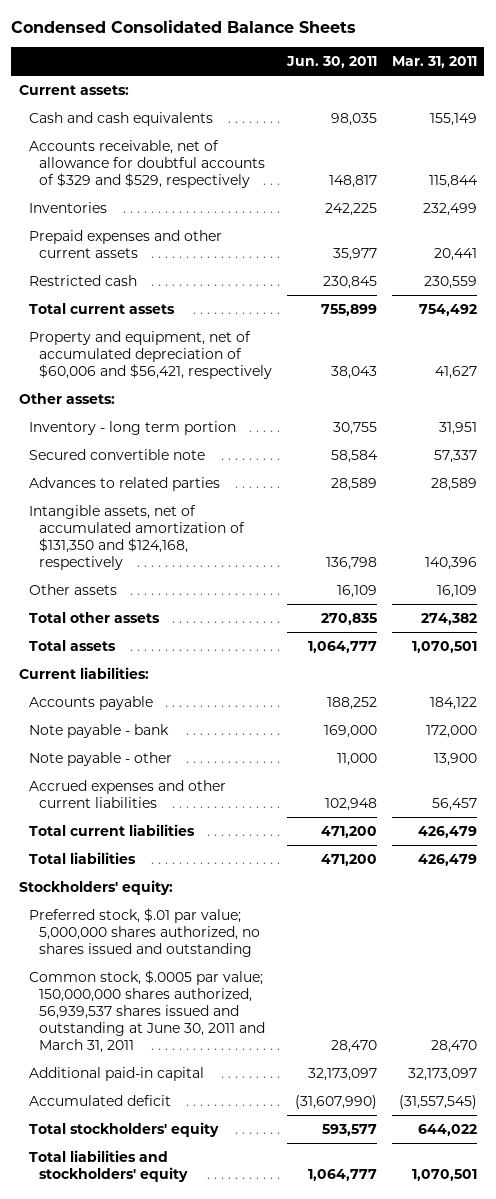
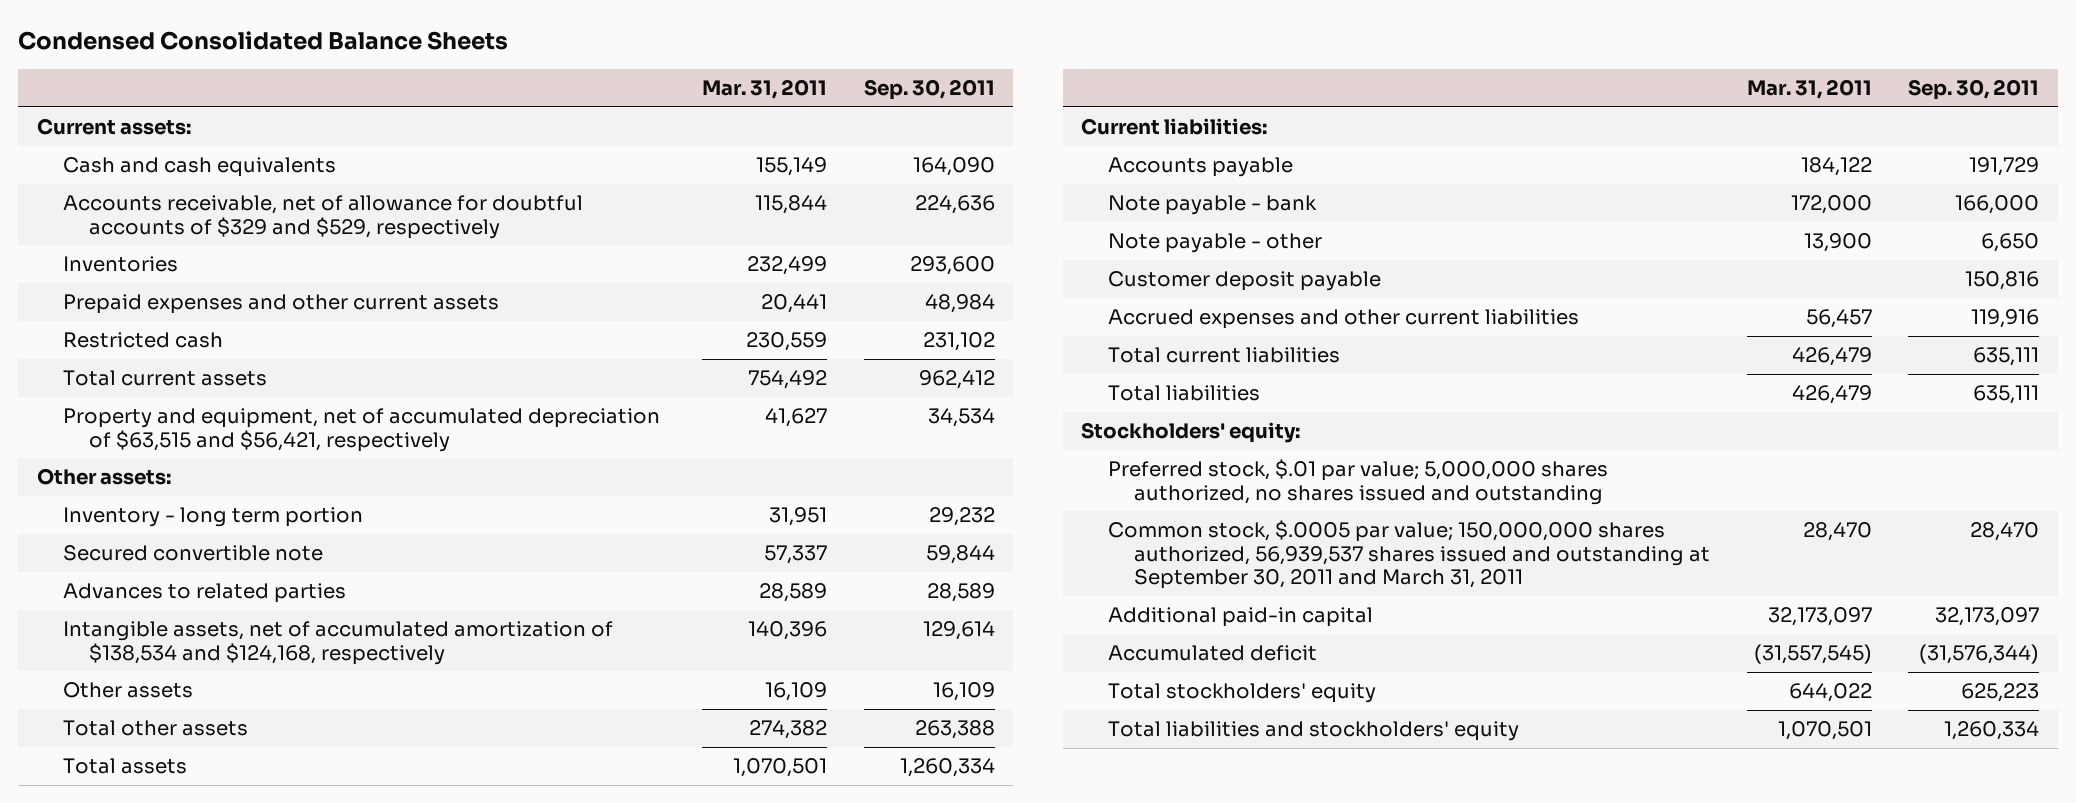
[286,56,378,69] Jun. 30, 2011 -> none
none -> [863,79,995,101] Sep. 30, 2011
[29,330,273,380] Property and equipment, net of accumulated depreciation of $60,006 and $56,421, respectively -> [63,408,661,452] Property and equipment, net of accumulated depreciation of $63,515 and $56,421, respectively
[29,504,246,571] Intangible assets, net of accumulated amortization of $131,350 and $124,168, respectively -> [63,621,614,665] Intangible assets, net of accumulated amortization of $138,534 and $124,168, respectively
none -> [1107,271,1381,292] Customer deposit payable
[29,969,266,1054] Common stock, $.0005 par value; 150,000,000 shares authorized, 56,939,537 shares issued and outstanding at June 30, 2011 and March 31, 2011 -> [1107,520,1711,590] Common stock, $.0005 par value; 150,000,000 shares authorized, 56,939,537 shares issued and outstanding at September 30, 2011 and March 31, 2011

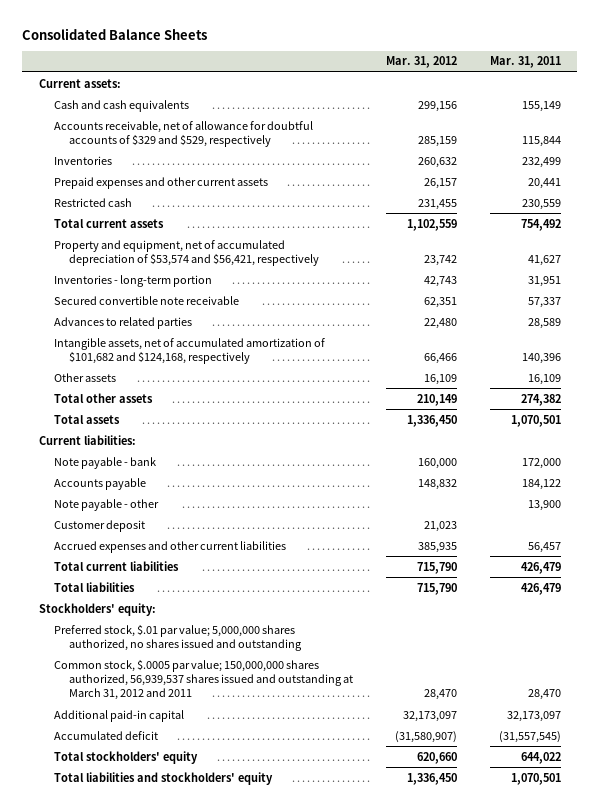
[18,31,509,51] Condensed Consolidated Balance Sheets -> [22,27,208,40] Consolidated Balance Sheets
[863,79,995,101] Sep. 30, 2011 -> none
none -> [385,56,457,69] Mar. 31, 2012
[36,468,171,486] Other assets: -> none
[63,408,661,452] Property and equipment, net of accumulated depreciation of $63,515 and $56,421, respectively -> [53,239,320,266] Property and equipment, net of accumulated depreciation of $53,574 and $56,421, respectively
[63,507,364,528] Inventory - long term portion -> [53,274,212,287] Inventories - long-term portion
[63,545,324,562] Secured convertible note -> [53,295,239,305] Secured convertible note receivable
[63,621,614,665] Intangible assets, net of accumulated amortization of $138,534 and $124,168, respectively -> [53,337,325,364] Intangible assets, net of accumulated amortization of $101,682 and $124,168, respectively
[1107,157,1293,178] Accounts payable -> [53,477,146,490] Accounts payable
[1107,271,1381,292] Customer deposit payable -> [53,519,145,532] Customer deposit
[1107,520,1711,590] Common stock, $.0005 par value; 150,000,000 shares authorized, 56,939,537 shares issued and outstanding at September 30, 2011 and March 31, 2011 -> [53,658,354,701] Common stock, $.0005 par value; 150,000,000 shares authorized, 56,939,537 shares issued and outstanding at March 31, 2012 and 2011

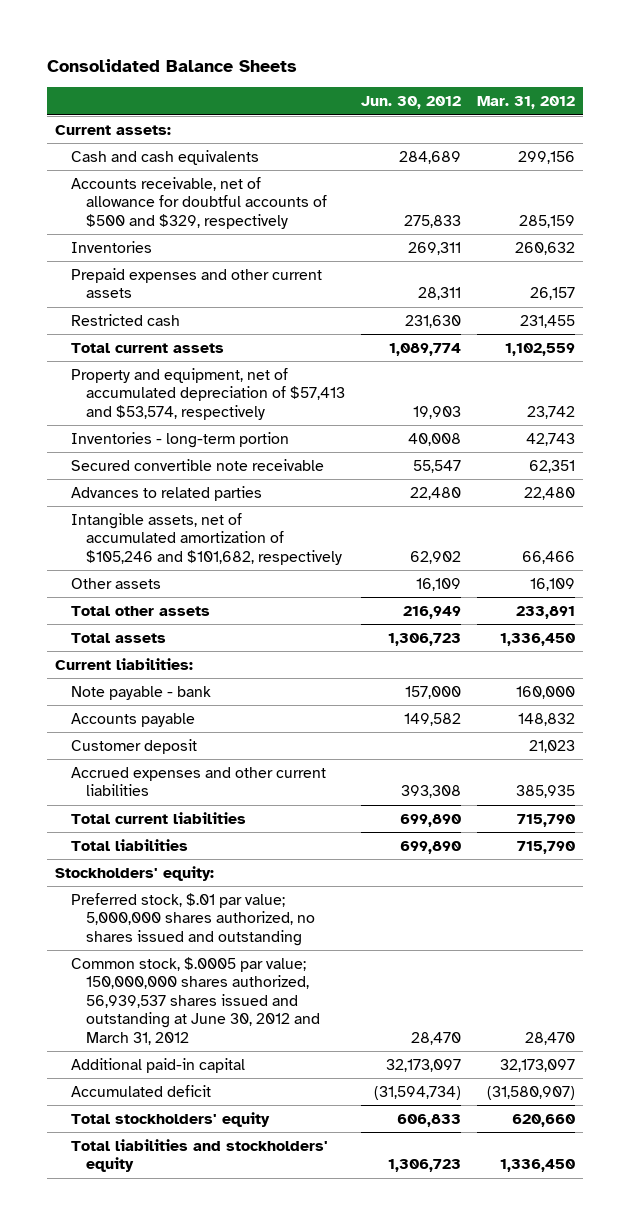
[489,56,561,69] Mar. 31, 2011 -> none
none -> [361,96,462,110] Jun. 30, 2012
[53,120,313,147] Accounts receivable, net of allowance for doubtful accounts of $329 and $529, respectively -> [70,176,327,229] Accounts receivable, net of allowance for doubtful accounts of $500 and $329, respectively
[53,239,320,266] Property and equipment, net of accumulated depreciation of $53,574 and $56,421, respectively -> [70,367,345,420] Property and equipment, net of accumulated depreciation of $57,413 and $53,574, respectively
[53,337,325,364] Intangible assets, net of accumulated amortization of $101,682 and $124,168, respectively -> [70,512,342,565] Intangible assets, net of accumulated amortization of $105,246 and $101,682, respectively
[416,393,457,406] 210,149 -> [516,605,576,619] 233,891
[53,498,159,511] Note payable - other -> none
[53,658,354,701] Common stock, $.0005 par value; 150,000,000 shares authorized, 56,939,537 shares issued and outstanding at March 31, 2012 and 2011 -> [70,956,320,1045] Common stock, $.0005 par value; 150,000,000 shares authorized, 56,939,537 shares issued and outstanding at June 30, 2012 and March 31, 2012

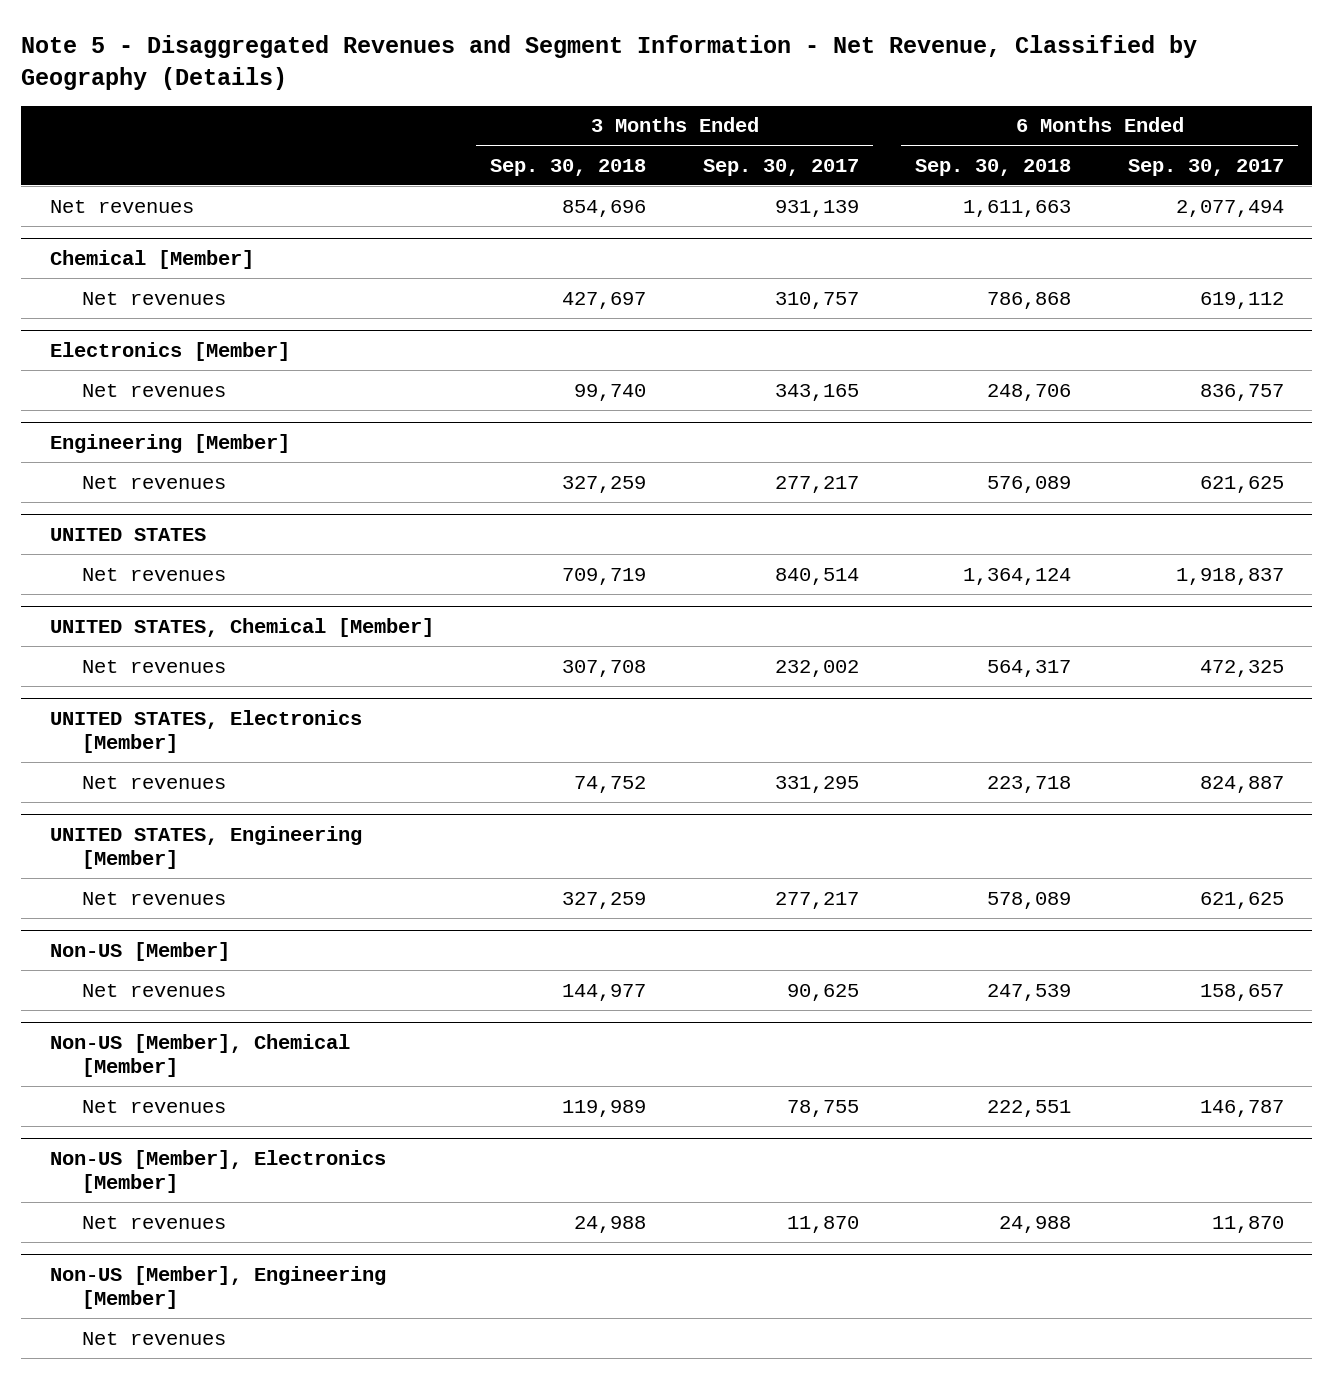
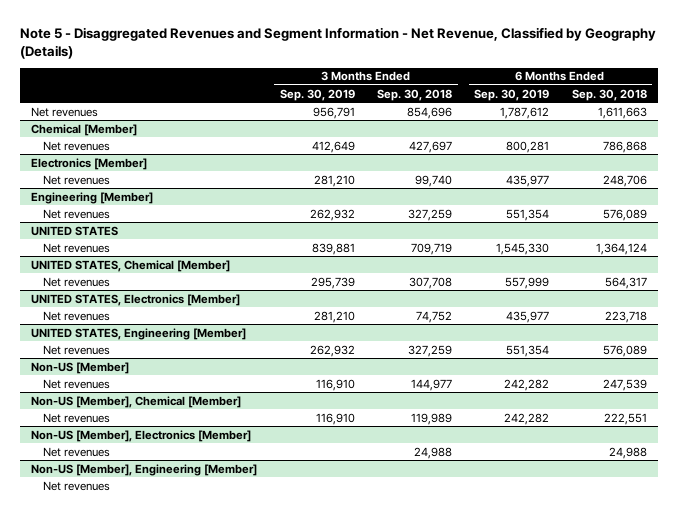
[702,159,859,177] Sep. 30, 2017 -> none
[1128,159,1285,177] Sep. 30, 2017 -> none
none -> [279,88,355,101] Sep. 30, 2019
none -> [474,88,550,101] Sep. 30, 2019
[987,891,1072,909] 578,089 -> [602,344,647,357] 576,089

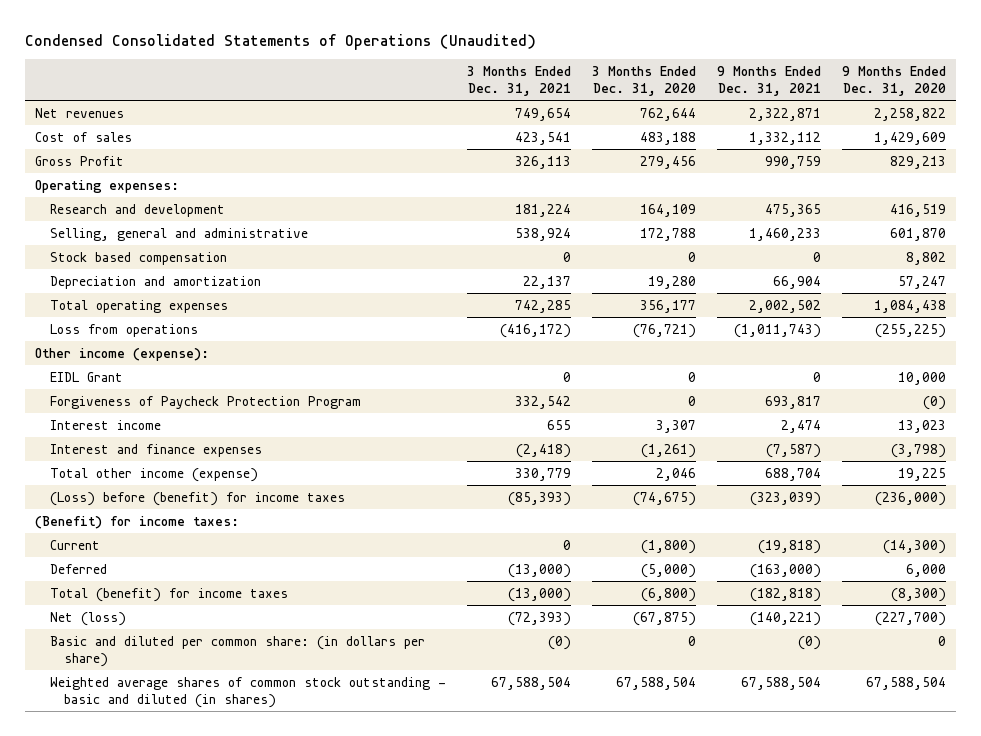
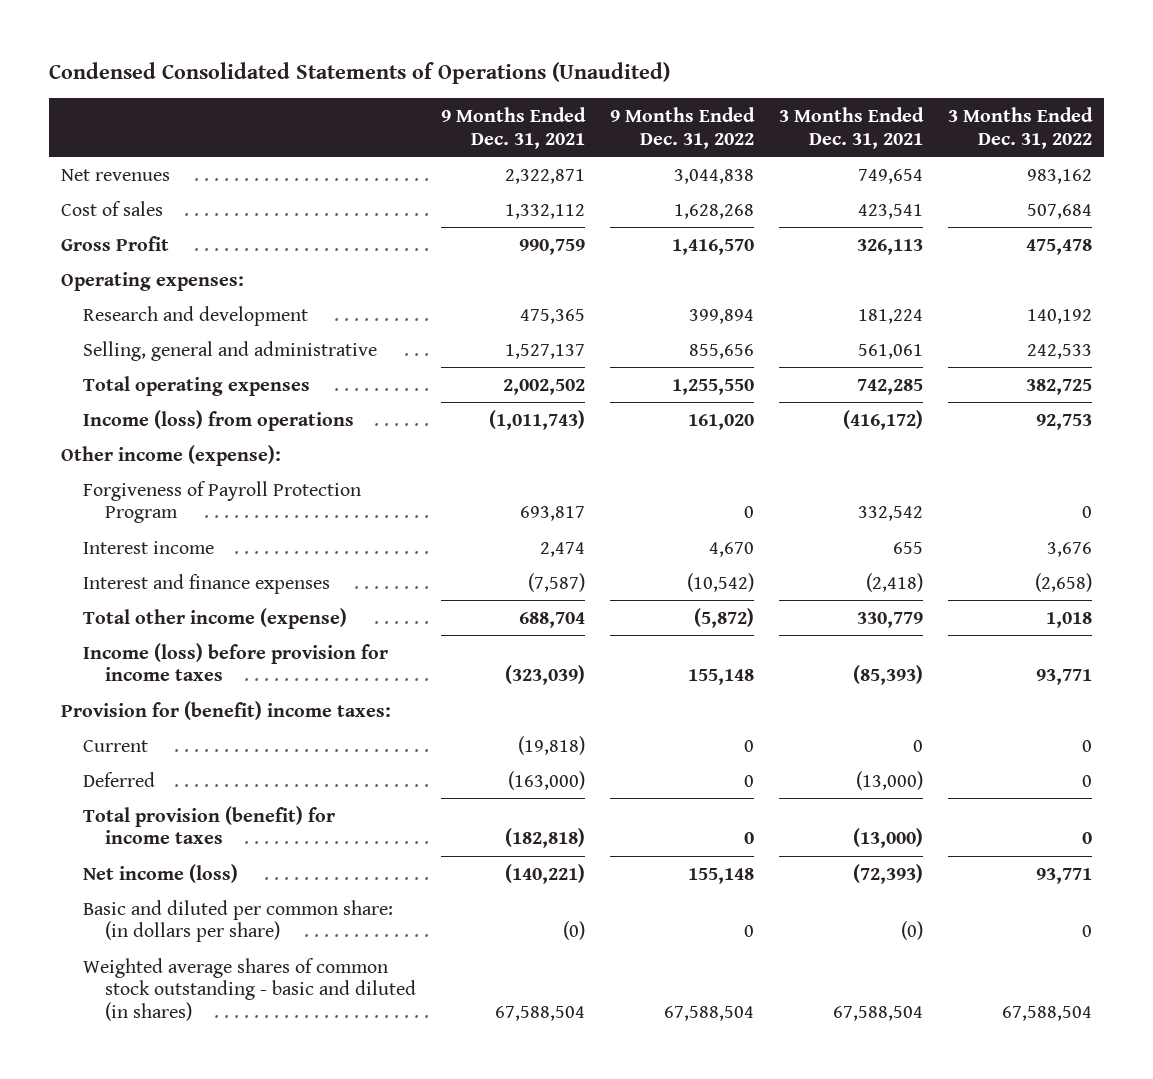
[591,65,696,96] 3 Months Ended Dec. 31, 2020 -> none
[841,65,946,96] 9 Months Ended Dec. 31, 2020 -> none
none -> [609,106,755,149] 9 Months Ended Dec. 31, 2022
none -> [947,106,1093,149] 3 Months Ended Dec. 31, 2022
[49,251,227,265] Stock based compensation -> none
[49,275,261,289] Depreciation and amortization -> none
[514,227,571,241] 538,924 -> [857,343,923,359] 561,061
[748,227,821,241] 1,460,233 -> [505,343,586,359] 1,527,137
[49,323,198,337] Loss from operations -> [83,409,355,431] Income (loss) from operations
[49,371,123,382] EIDL Grant -> none
[49,395,361,409] Forgiveness of Paycheck Protection Program -> [83,480,362,524] Forgiveness of Payroll Protection Program
[49,491,345,506] (Loss) before (benefit) for income taxes -> [83,642,389,682] Income (loss) before provision for income taxes
[35,515,240,529] (Benefit) for income taxes: -> [61,700,392,720] Provision for (benefit) income taxes:
[49,587,288,602] Total (benefit) for income taxes -> [83,805,336,845] Total provision (benefit) for income taxes
[49,611,126,626] Net (loss) -> [83,863,239,883] Net income (loss)

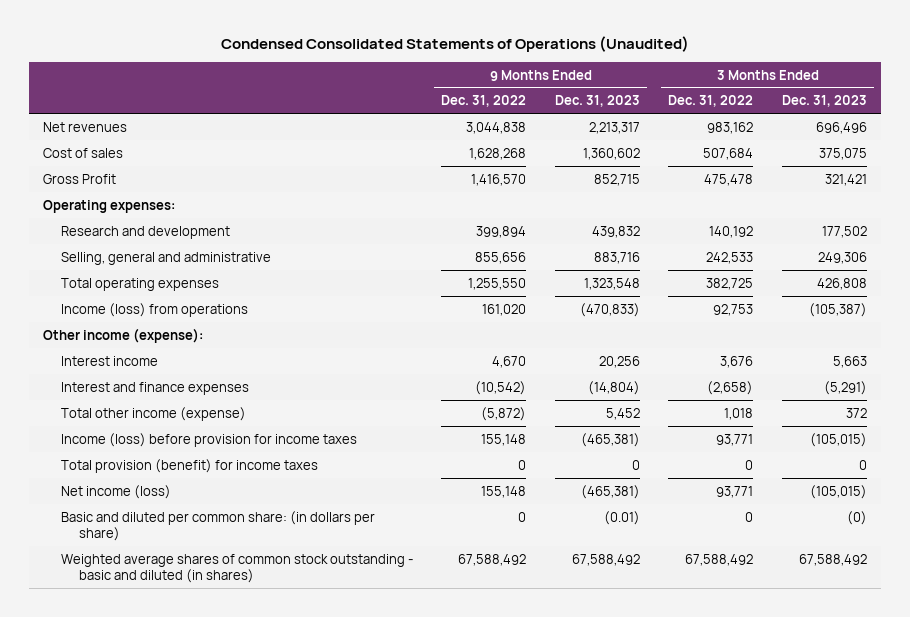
[441,106,587,149] 9 Months Ended Dec. 31, 2021 -> none
[778,106,924,149] 3 Months Ended Dec. 31, 2021 -> none
none -> [554,95,640,108] Dec. 31, 2023
none -> [781,95,867,108] Dec. 31, 2023
[83,480,362,524] Forgiveness of Payroll Protection Program -> none
[61,700,392,720] Provision for (benefit) income taxes: -> none
[83,739,149,752] Current -> none
[83,771,156,787] Deferred -> none
[663,1006,754,1022] 67,588,504 -> [458,553,527,566] 67,588,492
[1001,1006,1092,1022] 67,588,504 -> [685,553,754,566] 67,588,492

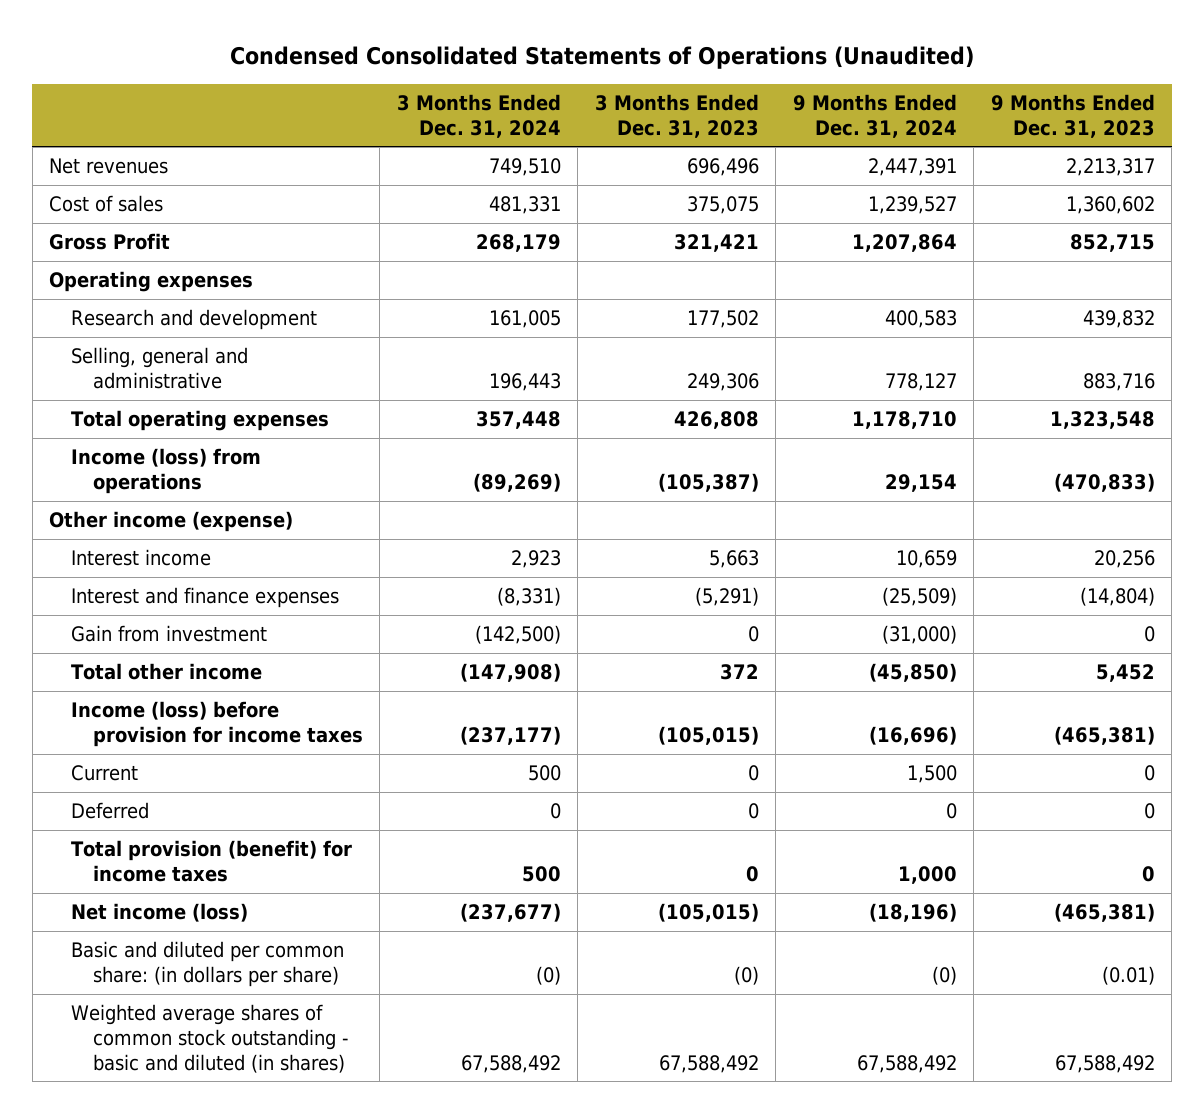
[441,95,527,108] Dec. 31, 2022 -> none
[668,95,754,108] Dec. 31, 2022 -> none
none -> [396,94,561,138] 3 Months Ended Dec. 31, 2024
none -> [792,94,957,138] 9 Months Ended Dec. 31, 2024
[42,199,175,213] Operating expenses: -> [49,271,254,293] Operating expenses
[42,327,203,343] Other income (expense): -> [49,511,294,533] Other income (expense)
none -> [70,625,267,643] Gain from investment
[60,406,246,421] Total other income (expense) -> [70,663,262,681] Total other income
none -> [70,765,138,782] Current
none -> [70,802,149,820] Deferred

